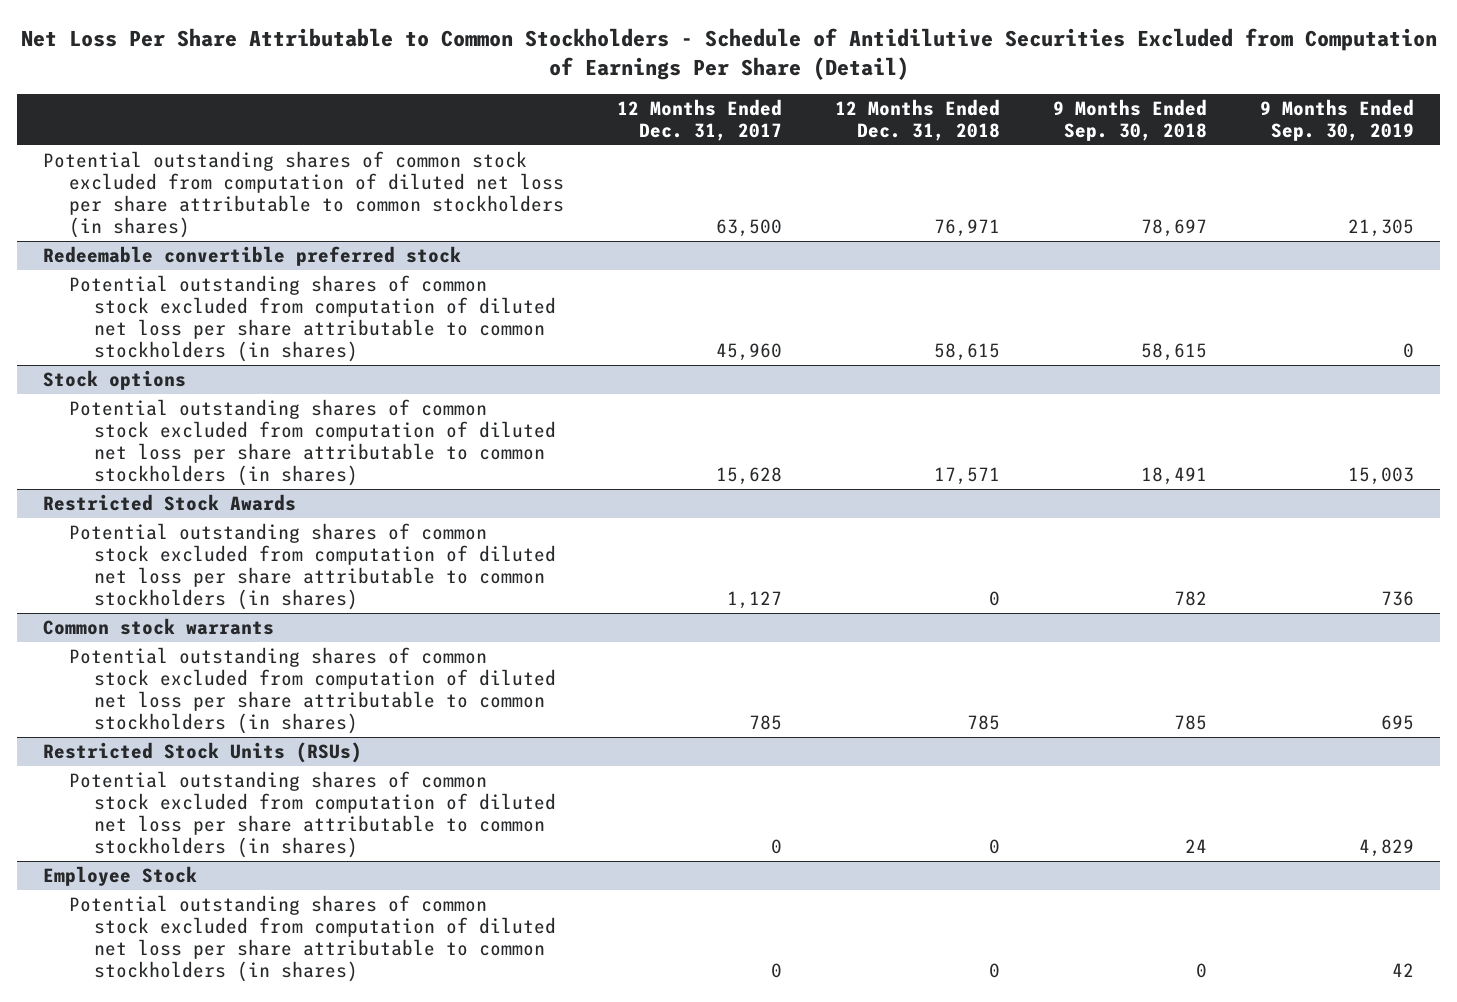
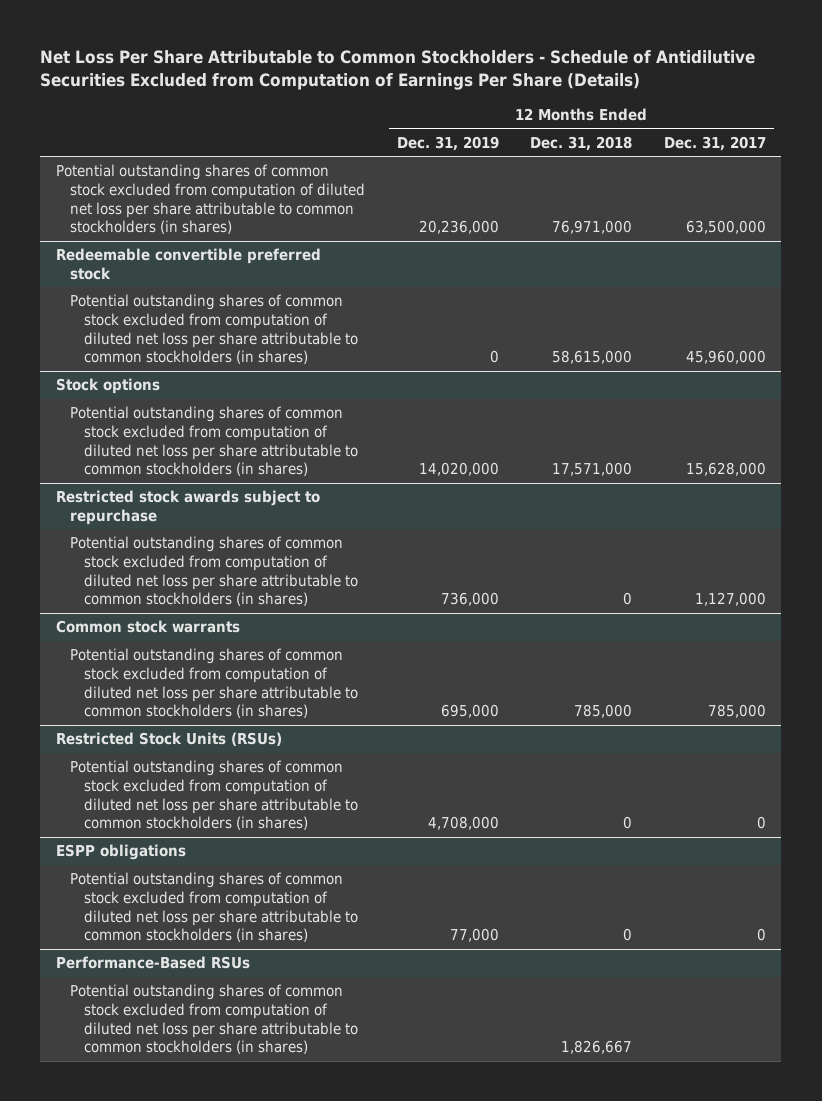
[20,27,1437,81] Net Loss Per Share Attributable to Common Stockholders - Schedule of Antidilutive Securities Excluded from Computation of Earnings Per Share (Detail) -> [40,50,756,91] Net Loss Per Share Attributable to Common Stockholders - Schedule of Antidilutive Securities Excluded from Computation of Earnings Per Share (Details)
[1052,99,1207,142] 9 Months Ended Sep. 30, 2018 -> none
[1259,99,1414,142] 9 Months Ended Sep. 30, 2019 -> none
none -> [396,136,499,152] Dec. 31, 2019
[715,218,782,237] 63,500 -> [685,220,766,235] 63,500,000
[933,218,1000,237] 76,971 -> [552,220,633,235] 76,971,000
[715,342,782,361] 45,960 -> [685,350,766,365] 45,960,000
[933,342,1000,361] 58,615 -> [552,350,633,365] 58,615,000
[715,466,782,485] 15,628 -> [685,462,766,477] 15,628,000
[933,466,1000,485] 17,571 -> [552,462,633,477] 17,571,000
[43,493,297,511] Restricted Stock Awards -> [56,490,321,525] Restricted stock awards subject to repurchase
[726,590,782,609] 1,127 -> [694,592,766,607] 1,127,000
[748,714,782,730] 785 -> [707,704,766,719] 785,000
[966,714,1000,730] 785 -> [574,704,633,719] 785,000
[43,865,198,886] Employee Stock -> [56,844,187,861] ESPP obligations
none -> [56,956,251,970] Performance-Based RSUs
none -> [70,984,359,1055] Potential outstanding shares of common stock excluded from computation of diluted net loss per share attributable to common stockholders (in shares)

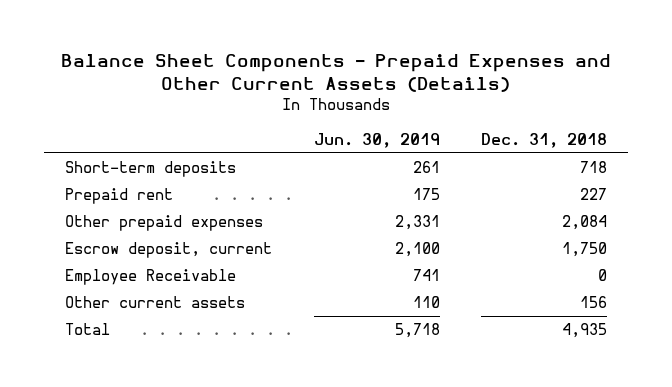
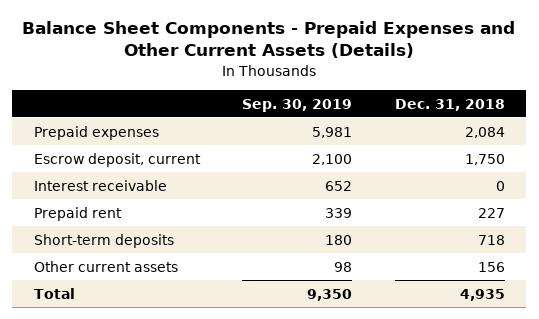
[313,132,440,148] Jun. 30, 2019 -> none
none -> [242,98,353,112] Sep. 30, 2019
[64,215,263,232] Other prepaid expenses -> [33,125,159,140] Prepaid expenses
[64,269,236,286] Employee Receivable -> none
none -> [33,179,167,191] Interest receivable
[64,188,173,205] Prepaid rent -> [33,206,122,221] Prepaid rent
[64,161,236,178] Short-term deposits -> [33,233,174,248] Short-term deposits

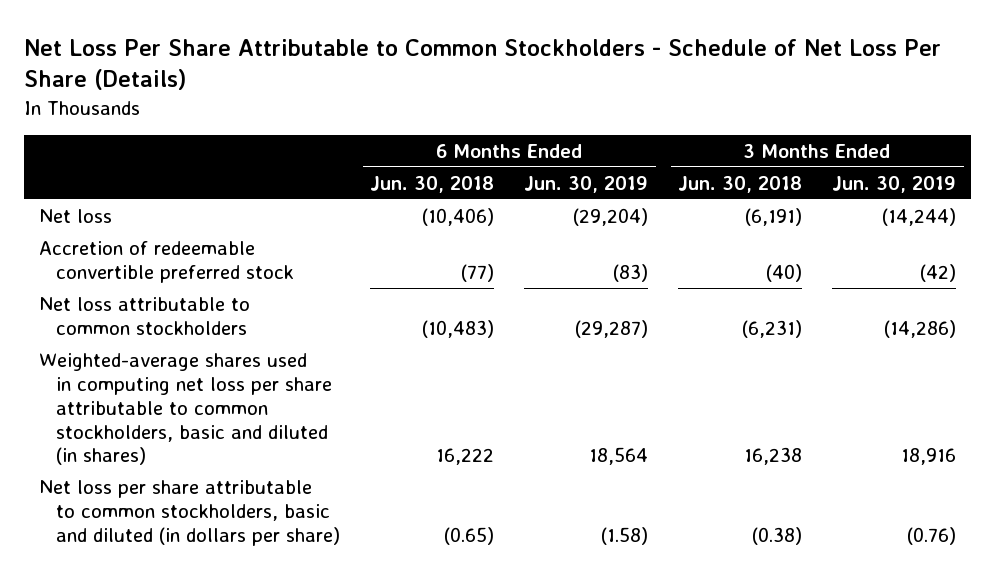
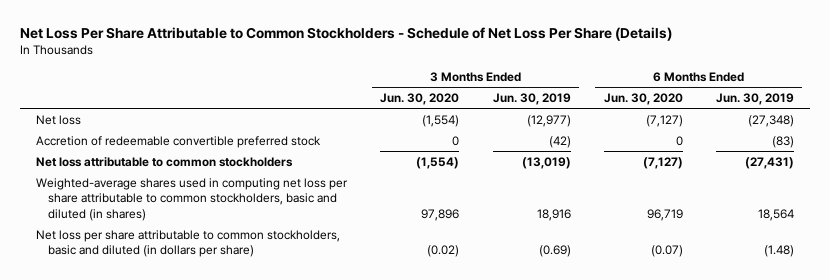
[370,175,495,193] Jun. 30, 2018 -> none
[678,175,803,193] Jun. 30, 2018 -> none
none -> [380,93,460,106] Jun. 30, 2020
none -> [603,93,683,106] Jun. 30, 2020
[573,207,649,226] (29,204) -> [747,114,794,127] (27,348)
[882,207,957,226] (14,244) -> [526,114,571,127] (12,977)
[575,319,649,338] (29,287) -> [744,156,794,169] (27,431)
[884,319,957,338] (14,286) -> [521,156,571,169] (13,019)
[601,526,649,545] (1.58) -> [763,245,794,258] (1.48)
[907,526,957,545] (0.76) -> [538,245,571,258] (0.69)

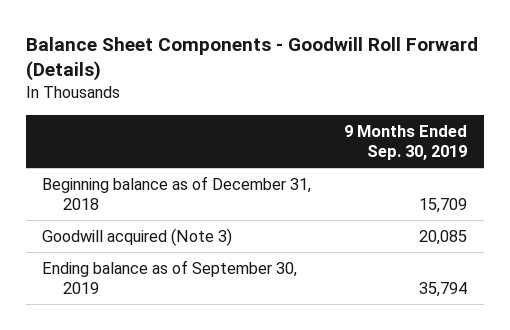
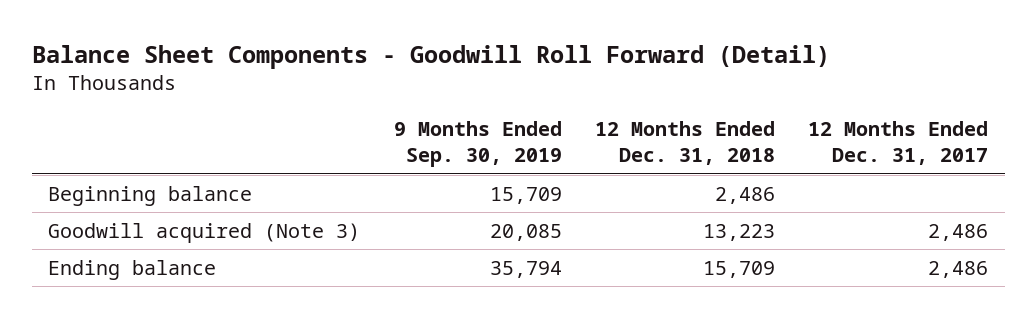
[25,36,478,82] Balance Sheet Components - Goodwill Roll Forward (Details) -> [31,45,830,70] Balance Sheet Components - Goodwill Roll Forward (Detail)
none -> [594,121,775,166] 12 Months Ended Dec. 31, 2018
none -> [808,121,989,166] 12 Months Ended Dec. 31, 2017
[42,175,312,211] Beginning balance as of December 31, 2018 -> [48,185,253,206] Beginning balance
[42,259,298,295] Ending balance as of September 30, 2019 -> [48,259,217,280] Ending balance

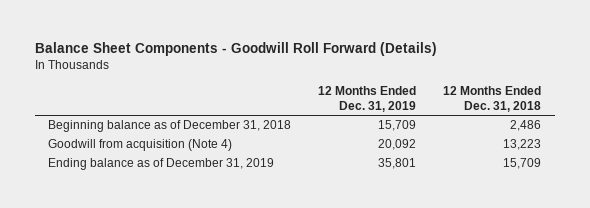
[31,45,830,70] Balance Sheet Components - Goodwill Roll Forward (Detail) -> [34,42,437,57] Balance Sheet Components - Goodwill Roll Forward (Details)
[393,121,562,168] 9 Months Ended Sep. 30, 2019 -> none
[808,121,989,166] 12 Months Ended Dec. 31, 2017 -> none
none -> [318,85,417,113] 12 Months Ended Dec. 31, 2019
[48,185,253,206] Beginning balance -> [48,120,292,133] Beginning balance as of December 31, 2018
[48,222,361,243] Goodwill acquired (Note 3) -> [48,139,233,152] Goodwill from acquisition (Note 4)
[48,259,217,280] Ending balance -> [48,158,275,171] Ending balance as of December 31, 2019

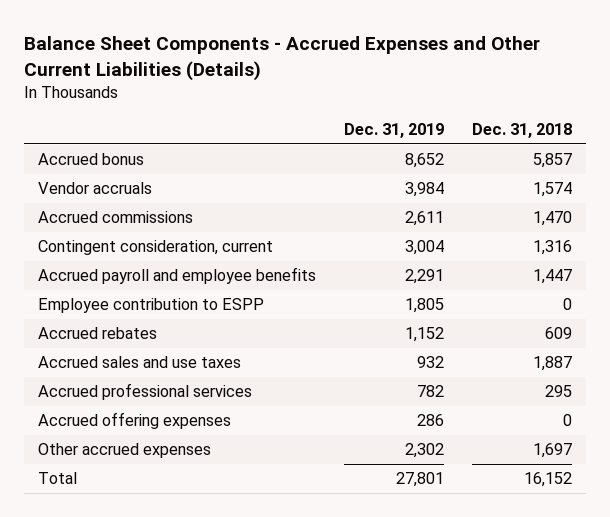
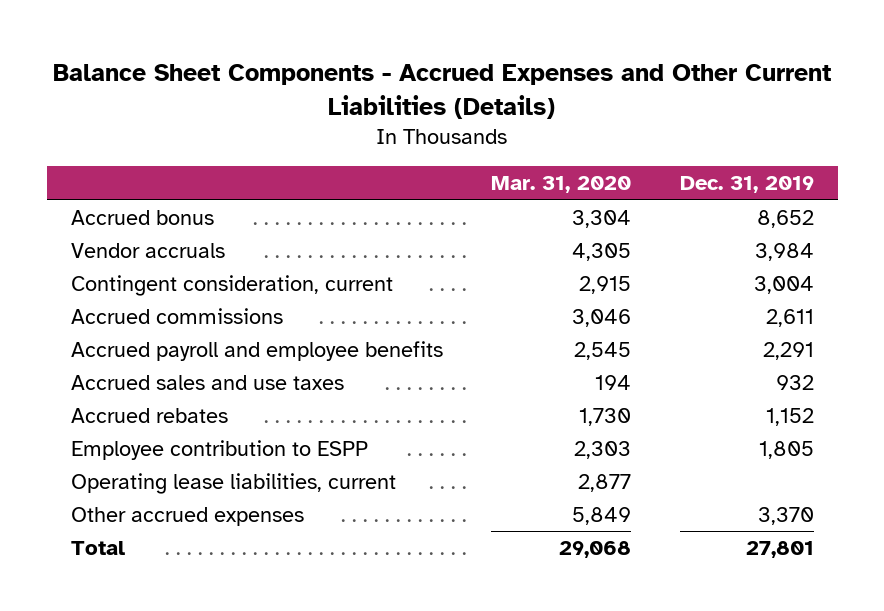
[471,122,572,138] Dec. 31, 2018 -> none
none -> [491,176,632,194] Mar. 31, 2020
[37,211,193,224] Accrued commissions -> [70,308,283,325] Accrued commissions
[37,383,252,401] Accrued professional services -> none
[37,412,231,430] Accrued offering expenses -> none
[37,327,157,340] Accrued rebates -> [70,408,228,424] Accrued rebates
[37,298,264,314] Employee contribution to ESPP -> [70,440,368,461] Employee contribution to ESPP
none -> [70,473,396,495] Operating lease liabilities, current
[404,443,444,459] 2,302 -> [757,507,814,526] 3,370

